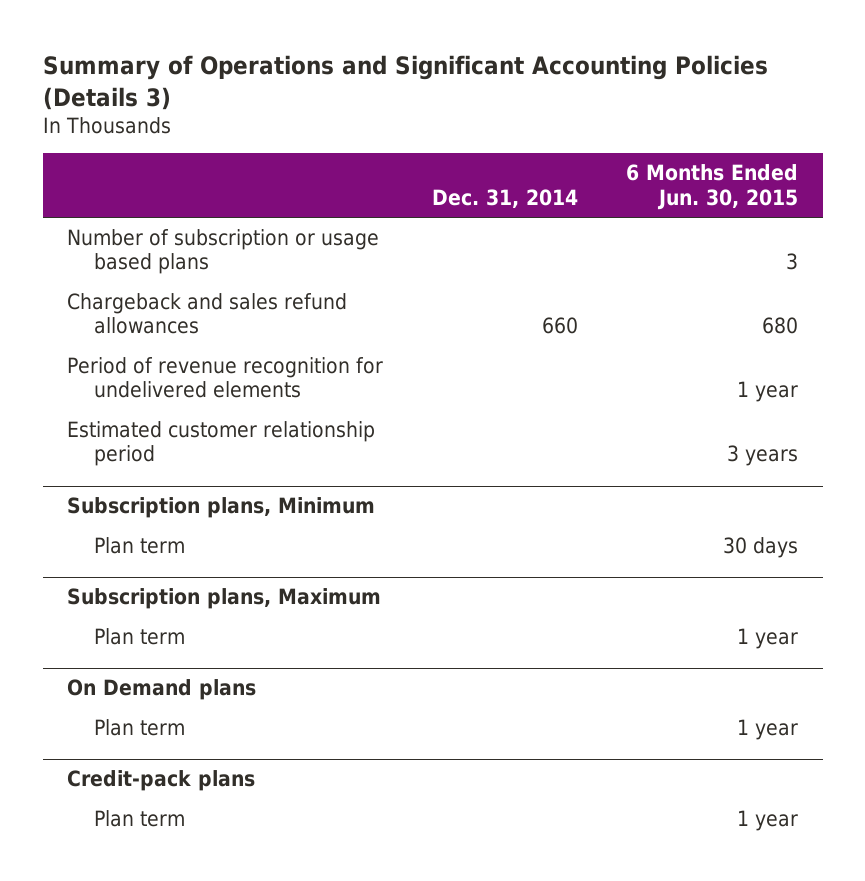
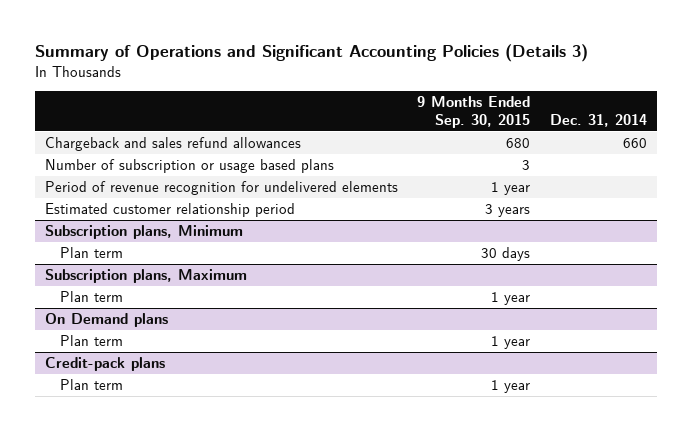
[626,164,799,210] 6 Months Ended Jun. 30, 2015 -> none
none -> [417,95,531,128] 9 Months Ended Sep. 30, 2015
[66,229,379,275] Number of subscription or usage based plans -> [44,158,334,173] Number of subscription or usage based plans

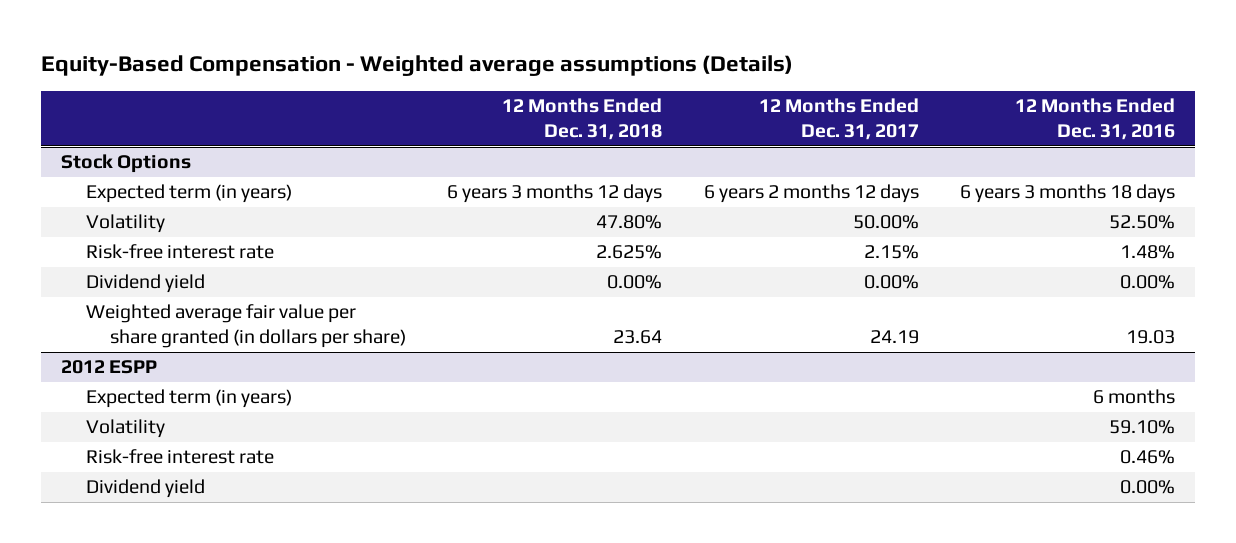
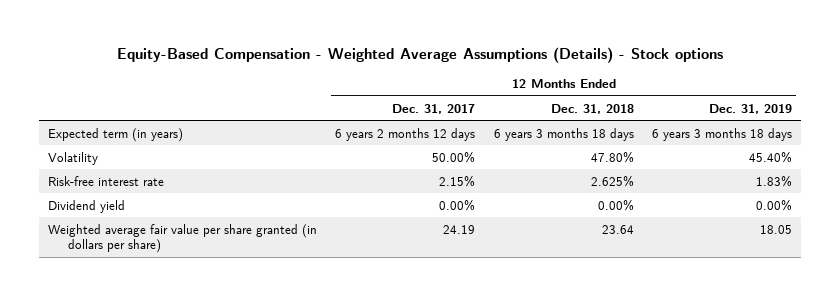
[40,55,793,77] Equity-Based Compensation - Weighted average assumptions (Details) -> [117,46,724,63] Equity-Based Compensation - Weighted Average Assumptions (Details) - Stock options
[1014,98,1175,141] 12 Months Ended Dec. 31, 2016 -> none
none -> [708,103,792,114] Dec. 31, 2019
[61,154,192,174] Stock Options -> none
[447,184,663,204] 6 years 3 months 12 days -> [493,127,634,141] 6 years 3 months 18 days
[61,360,158,375] 2012 ESPP -> none
[85,389,292,409] Expected term (in years) -> none
[85,419,165,439] Volatility -> none
[85,449,274,465] Risk-free interest rate -> none
[85,479,205,499] Dividend yield -> none

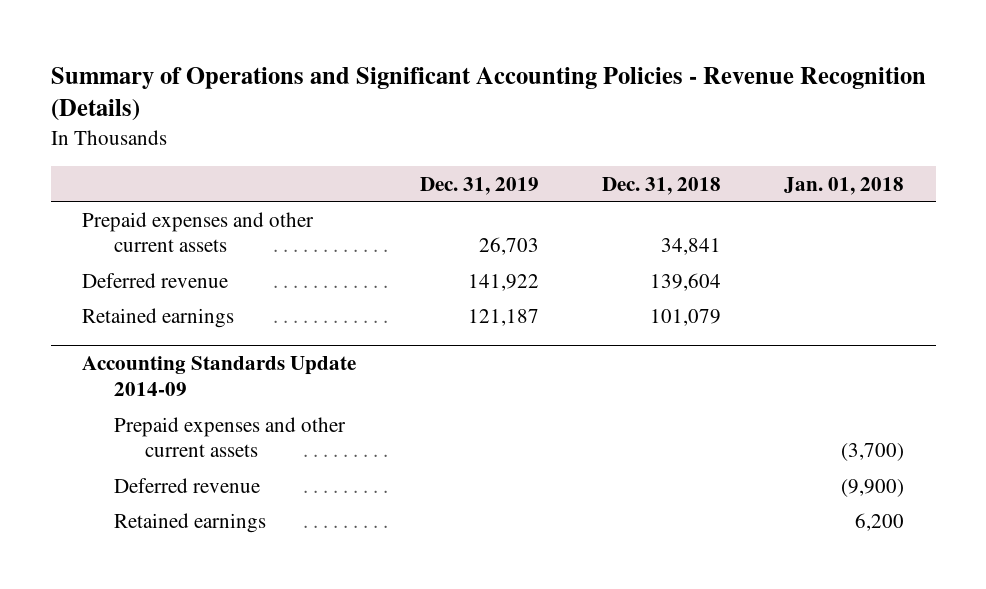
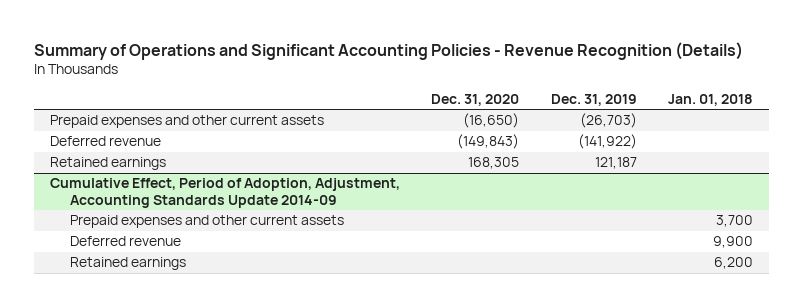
[601,176,721,195] Dec. 31, 2018 -> none
none -> [431,93,520,106] Dec. 31, 2020
[478,237,539,256] 26,703 -> [579,113,637,129] (26,703)
[467,273,539,291] 141,922 -> [577,134,637,150] (141,922)
[82,356,357,396] Accounting Standards Update 2014-09 -> [49,178,400,208] Cumulative Effect, Period of Adoption, Adjustment, Accounting Standards Update 2014-09
[840,443,904,462] (3,700) -> [716,215,754,228] 3,700
[840,478,904,497] (9,900) -> [713,236,754,249] 9,900

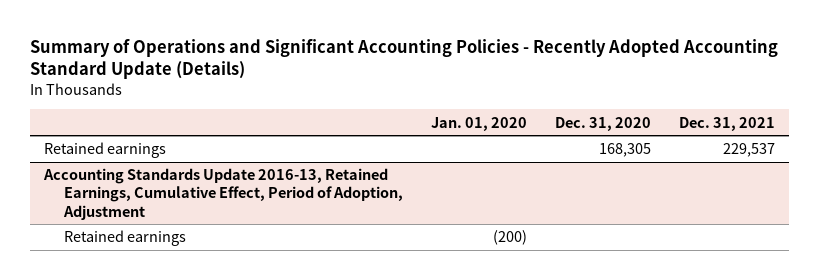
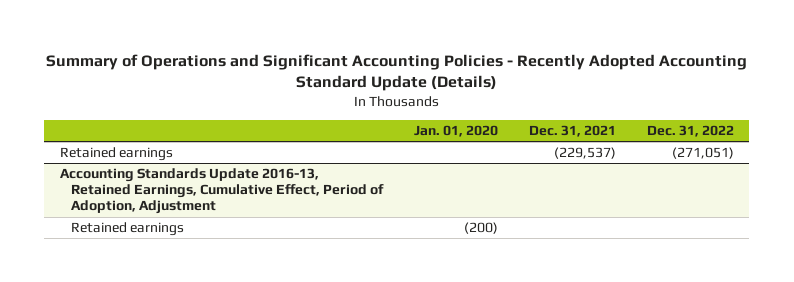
[555,116,652,131] Dec. 31, 2020 -> none
none -> [646,124,734,137] Dec. 31, 2022
[723,143,776,158] 229,537 -> [553,147,616,160] (229,537)

